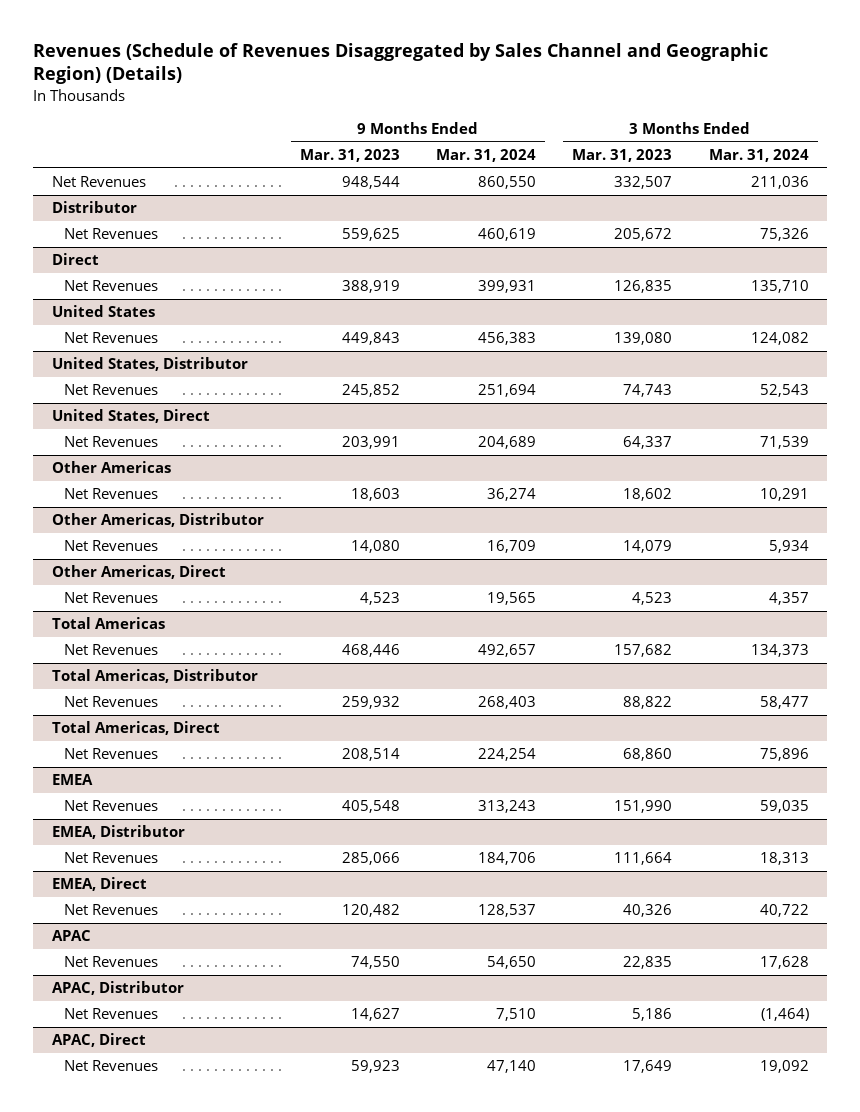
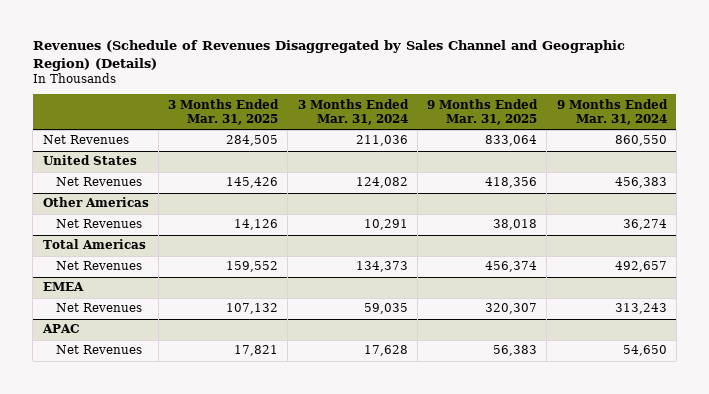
[299,149,400,163] Mar. 31, 2023 -> none
[572,149,673,163] Mar. 31, 2023 -> none
none -> [168,98,280,126] 3 Months Ended Mar. 31, 2025
none -> [427,98,539,126] 9 Months Ended Mar. 31, 2025
[51,201,137,214] Distributor -> none
[64,228,159,240] Net Revenues -> none
[51,253,99,266] Direct -> none
[64,280,159,292] Net Revenues -> none
[51,357,248,372] United States, Distributor -> none
[64,384,159,396] Net Revenues -> none
[51,409,210,424] United States, Direct -> none
[64,436,159,448] Net Revenues -> none
[51,513,264,528] Other Americas, Distributor -> none
[64,540,159,552] Net Revenues -> none
[51,565,226,580] Other Americas, Direct -> none
[64,592,159,604] Net Revenues -> none
[51,669,258,684] Total Americas, Distributor -> none
[64,696,159,708] Net Revenues -> none
[51,721,220,736] Total Americas, Direct -> none
[64,748,159,760] Net Revenues -> none
[51,825,185,840] EMEA, Distributor -> none
[64,852,159,864] Net Revenues -> none
[51,877,147,892] EMEA, Direct -> none
[64,904,159,916] Net Revenues -> none
[51,981,184,996] APAC, Distributor -> none
[64,1008,159,1020] Net Revenues -> none
[51,1033,146,1048] APAC, Direct -> none
[64,1060,159,1072] Net Revenues -> none

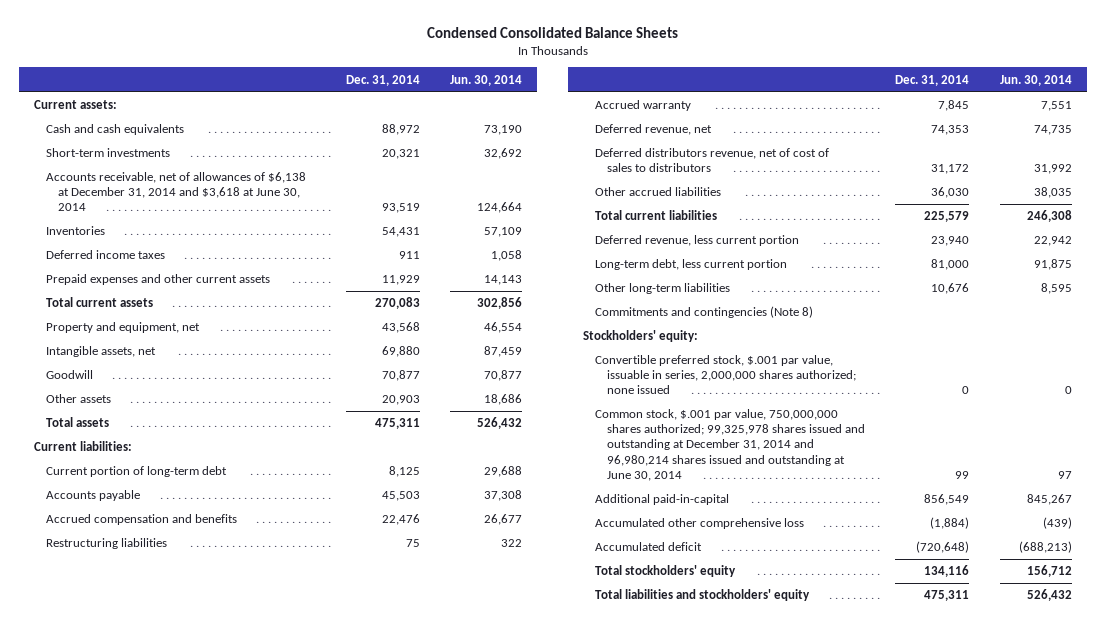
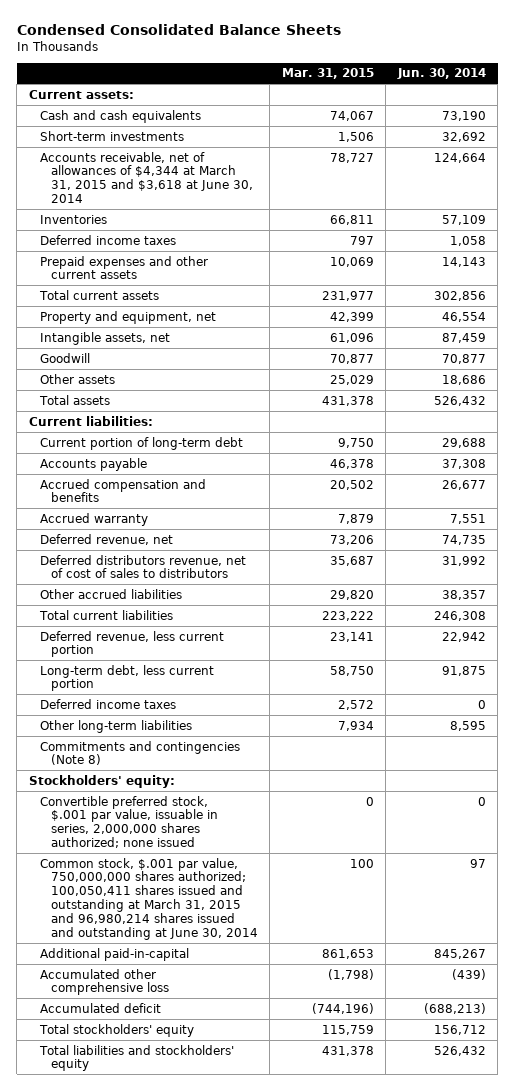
[346,74,421,86] Dec. 31, 2014 -> none
none -> [281,68,374,80] Mar. 31, 2015
[45,172,306,212] Accounts receivable, net of allowances of $6,138 at December 31, 2014 and $3,618 at June 30, 2014 -> [39,151,253,204] Accounts receivable, net of allowances of $4,344 at March 31, 2015 and $3,618 at June 30, 2014
[45,538,167,550] Restructuring liabilities -> none
[1033,187,1072,199] 38,035 -> [441,589,486,600] 38,357
none -> [39,698,176,709] Deferred income taxes
[595,409,866,481] Common stock, $.001 par value, 750,000,000 shares authorized; 99,325,978 shares issued and outstanding at December 31, 2014 and 96,980,214 shares issued and outstanding at June 30, 2014 -> [39,857,258,940] Common stock, $.001 par value, 750,000,000 shares authorized; 100,050,411 shares issued and outstanding at March 31, 2015 and 96,980,214 shares issued and outstanding at June 30, 2014

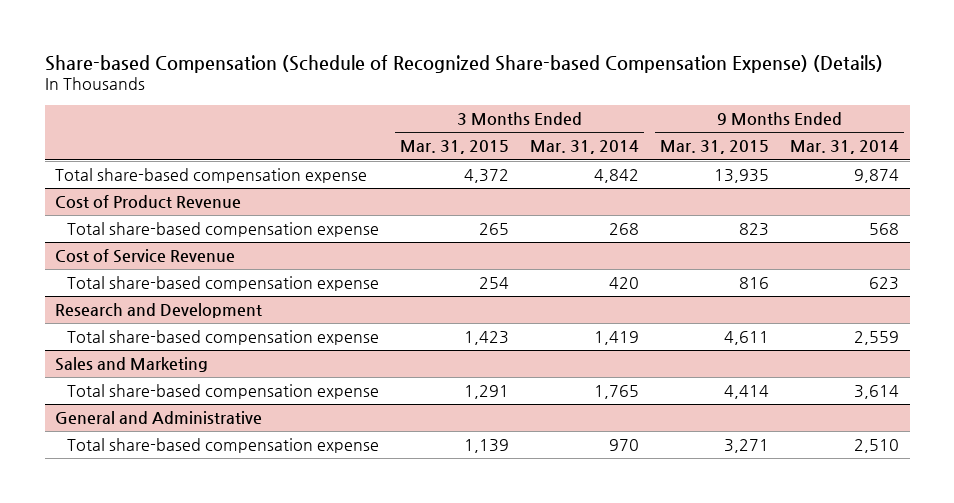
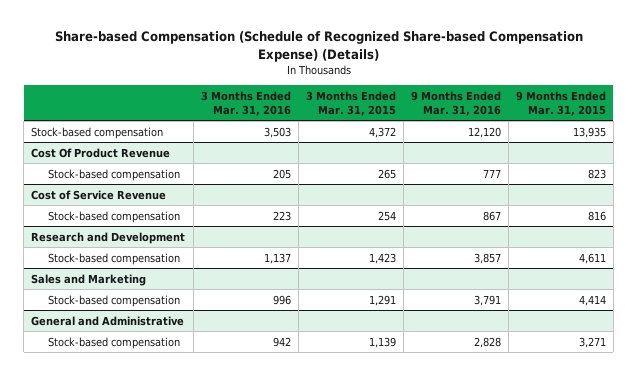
[530,140,640,155] Mar. 31, 2014 -> none
[790,140,900,155] Mar. 31, 2014 -> none
none -> [200,91,291,116] 3 Months Ended Mar. 31, 2016
none -> [410,91,501,116] 9 Months Ended Mar. 31, 2016
[55,168,368,184] Total share-based compensation expense -> [31,126,164,139] Stock-based compensation
[55,195,242,210] Cost of Product Revenue -> [31,147,171,158] Cost Of Product Revenue
[67,222,380,238] Total share-based compensation expense -> [48,168,181,181] Stock-based compensation
[67,276,380,292] Total share-based compensation expense -> [48,210,181,223] Stock-based compensation
[67,330,380,346] Total share-based compensation expense -> [48,252,181,265] Stock-based compensation
[67,384,380,400] Total share-based compensation expense -> [48,294,181,307] Stock-based compensation
[67,438,380,454] Total share-based compensation expense -> [48,336,181,349] Stock-based compensation

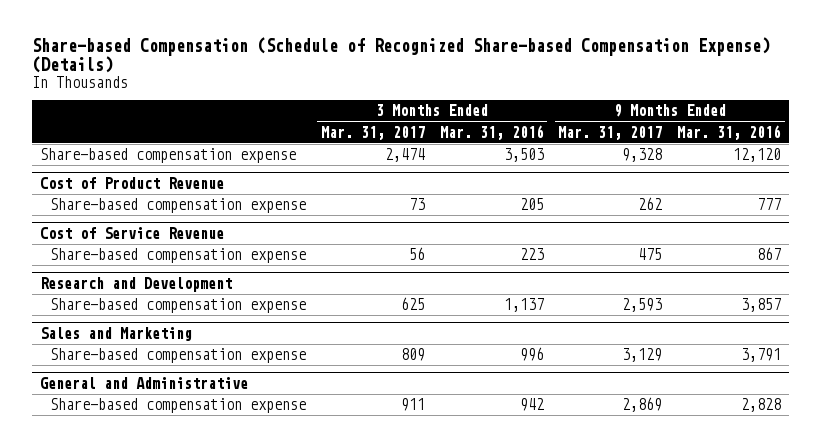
[305,91,396,116] 3 Months Ended Mar. 31, 2015 -> none
[515,91,606,116] 9 Months Ended Mar. 31, 2015 -> none
none -> [320,125,425,140] Mar. 31, 2017
none -> [558,125,663,140] Mar. 31, 2017
[31,126,164,139] Stock-based compensation -> [39,148,296,164] Share-based compensation expense
[31,147,171,158] Cost Of Product Revenue -> [39,176,224,189] Cost of Product Revenue
[48,168,181,181] Stock-based compensation -> [49,198,306,214] Share-based compensation expense
[48,210,181,223] Stock-based compensation -> [49,248,306,264] Share-based compensation expense
[48,252,181,265] Stock-based compensation -> [49,298,306,314] Share-based compensation expense
[48,294,181,307] Stock-based compensation -> [49,348,306,364] Share-based compensation expense
[48,336,181,349] Stock-based compensation -> [49,398,306,414] Share-based compensation expense

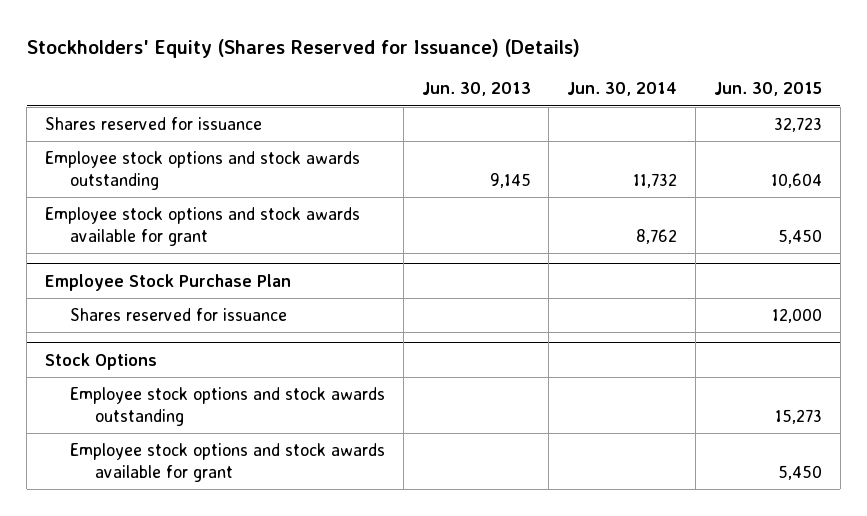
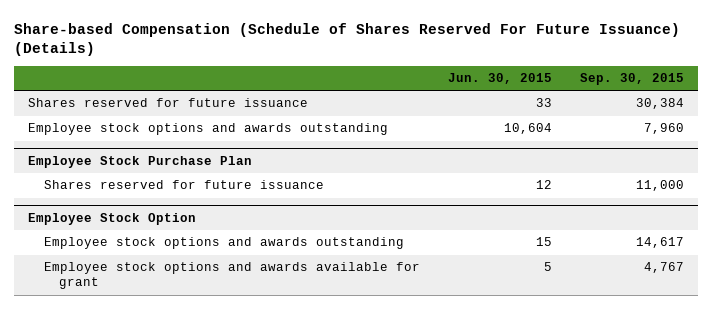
[26,38,580,58] Stockholders' Equity (Shares Reserved for Issuance) (Details) -> [14,22,681,57] Share-based Compensation (Schedule of Shares Reserved For Future Issuance) (Details)
[421,82,531,97] Jun. 30, 2013 -> none
[567,82,678,97] Jun. 30, 2014 -> none
none -> [580,73,685,86] Sep. 30, 2015
[44,207,360,246] Employee stock options and stock awards available for grant -> none
[44,117,262,131] Shares reserved for issuance -> [28,98,309,108] Shares reserved for future issuance
[773,117,822,133] 32,723 -> [536,98,553,108] 33
[44,151,360,190] Employee stock options and stock awards outstanding -> [28,123,389,136] Employee stock options and awards outstanding
[69,308,287,322] Shares reserved for issuance -> [43,180,324,190] Shares reserved for future issuance
[771,308,822,324] 12,000 -> [536,180,553,190] 12
[44,353,157,371] Stock Options -> [28,212,197,225] Employee Stock Option
[69,387,385,426] Employee stock options and stock awards outstanding -> [43,237,404,250] Employee stock options and awards outstanding
[774,408,822,424] 15,273 -> [536,237,553,247] 15
[69,443,385,482] Employee stock options and stock awards available for grant -> [43,262,420,290] Employee stock options and awards available for grant
[777,464,822,480] 5,450 -> [544,262,553,272] 5

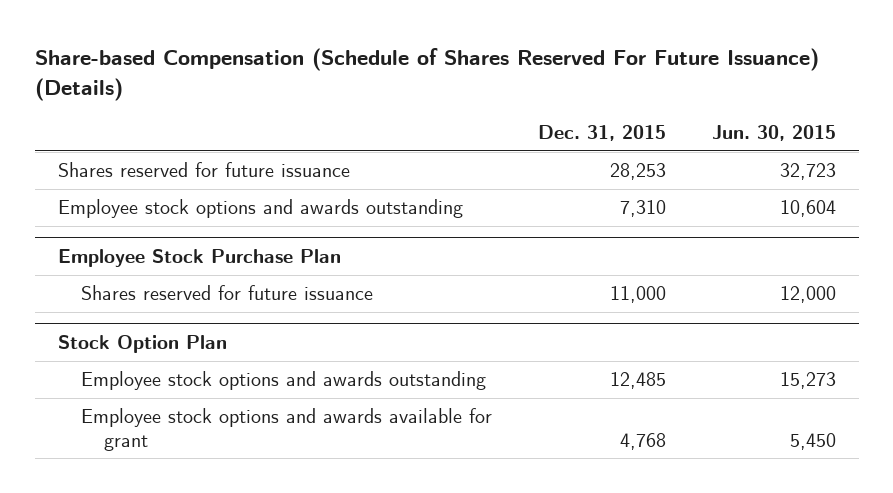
[580,73,685,86] Sep. 30, 2015 -> none
none -> [537,124,666,141] Dec. 31, 2015
[536,98,553,108] 33 -> [779,163,836,181] 32,723
[536,180,553,190] 12 -> [779,286,836,304] 12,000
[28,212,197,225] Employee Stock Option -> [57,334,227,353] Stock Option Plan
[536,237,553,247] 15 -> [779,372,836,390] 15,273
[544,262,553,272] 5 -> [789,432,836,450] 5,450

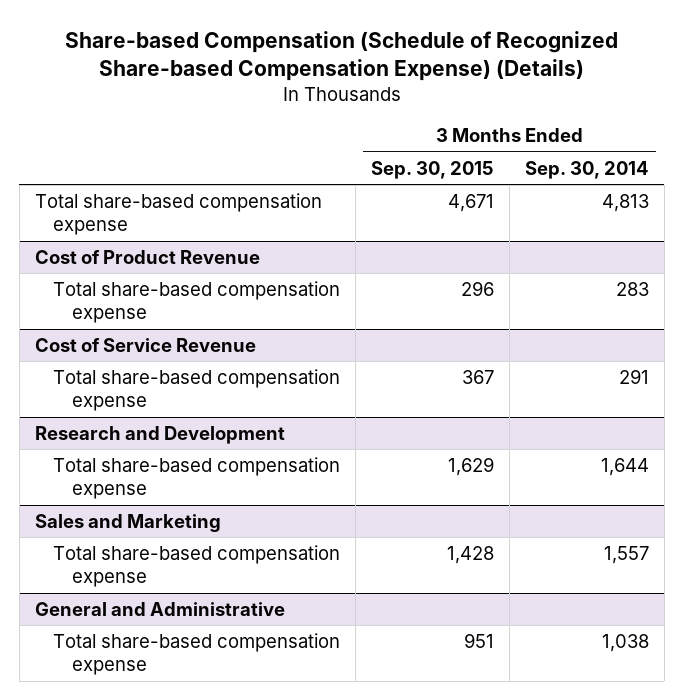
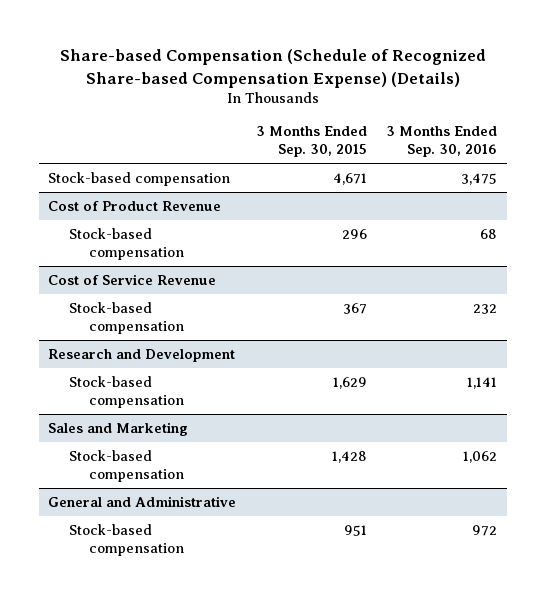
[524,160,649,179] Sep. 30, 2014 -> none
none -> [385,126,497,158] 3 Months Ended Sep. 30, 2016
[34,192,322,236] Total share-based compensation expense -> [48,171,231,186] Stock-based compensation
[53,280,341,324] Total share-based compensation expense -> [68,227,185,260] Stock-based compensation
[53,368,341,412] Total share-based compensation expense -> [68,301,185,334] Stock-based compensation
[53,456,341,500] Total share-based compensation expense -> [68,375,185,408] Stock-based compensation
[53,544,341,588] Total share-based compensation expense -> [68,449,185,482] Stock-based compensation
[53,632,341,676] Total share-based compensation expense -> [68,523,185,556] Stock-based compensation

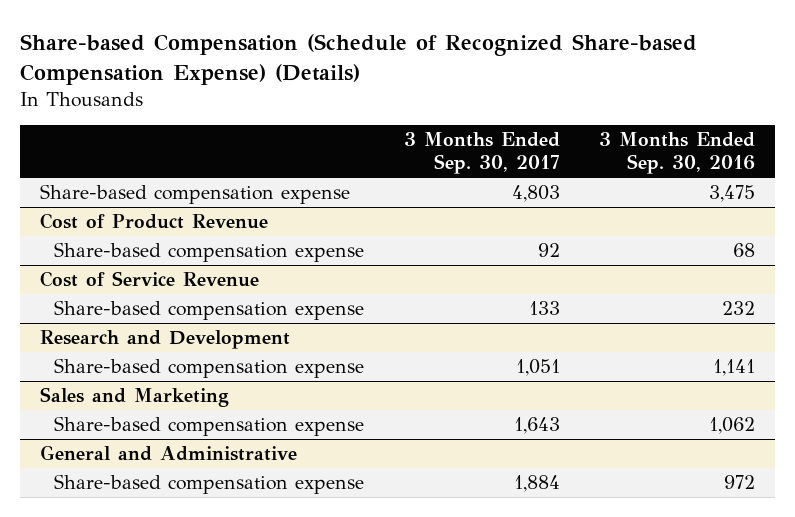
[255,126,367,158] 3 Months Ended Sep. 30, 2015 -> none
none -> [403,132,560,175] 3 Months Ended Sep. 30, 2017
[48,171,231,186] Stock-based compensation -> [39,184,350,205] Share-based compensation expense
[68,227,185,260] Stock-based compensation -> [53,242,364,263] Share-based compensation expense
[68,301,185,334] Stock-based compensation -> [53,300,364,321] Share-based compensation expense
[68,375,185,408] Stock-based compensation -> [53,358,364,379] Share-based compensation expense
[68,449,185,482] Stock-based compensation -> [53,416,364,437] Share-based compensation expense
[68,523,185,556] Stock-based compensation -> [53,474,364,495] Share-based compensation expense

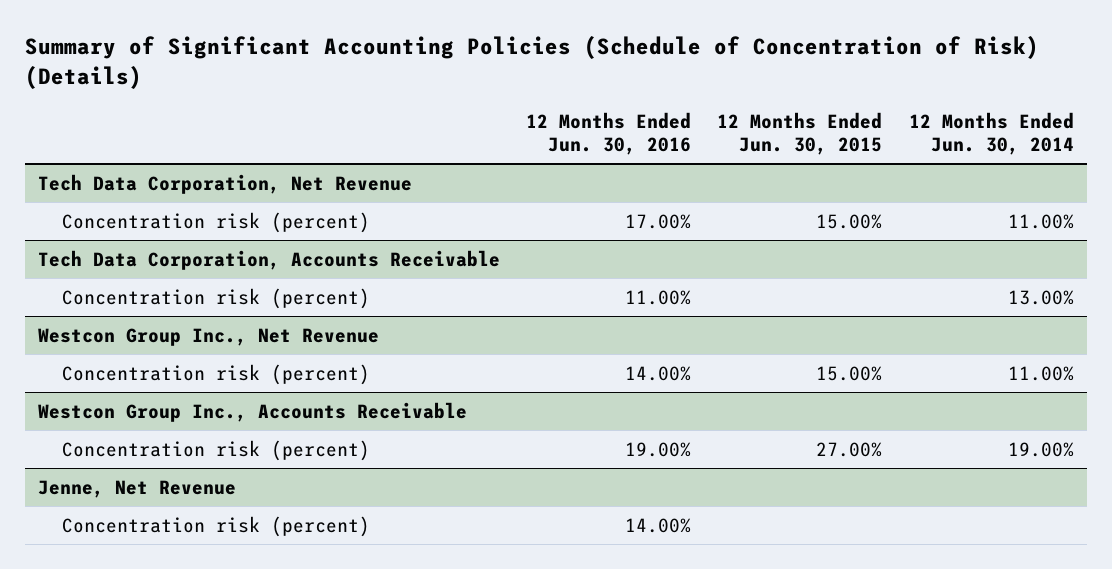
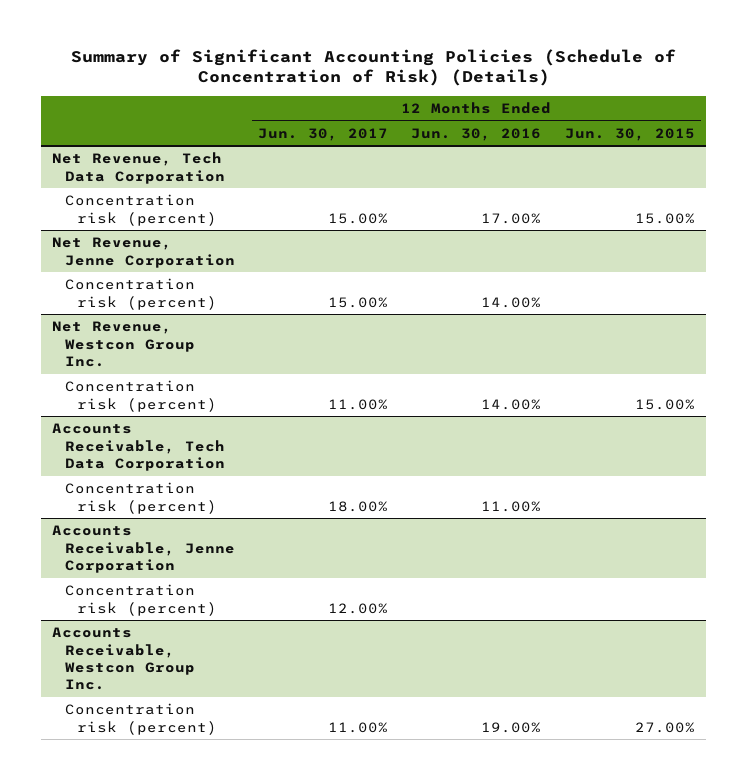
[908,112,1074,155] 12 Months Ended Jun. 30, 2014 -> none
none -> [258,127,389,141] Jun. 30, 2017
[37,173,412,194] Tech Data Corporation, Net Revenue -> [52,152,225,184] Net Revenue, Tech Data Corporation
[37,249,500,270] Tech Data Corporation, Accounts Receivable -> none
none -> [52,237,235,268] Net Revenue, Jenne Corporation
[625,289,692,305] 11.00% -> [481,296,542,308] 14.00%
[37,327,379,346] Westcon Group Inc., Net Revenue -> [52,321,195,367] Net Revenue, Westcon Group Inc.
none -> [52,423,225,471] Accounts Receivable, Tech Data Corporation
none -> [64,482,218,514] Concentration risk (percent)
none -> [52,525,235,573] Accounts Receivable, Jenne Corporation
none -> [64,584,218,616] Concentration risk (percent)
[37,401,467,422] Westcon Group Inc., Accounts Receivable -> [52,627,195,691] Accounts Receivable, Westcon Group Inc.
[37,479,236,498] Jenne, Net Revenue -> none
[62,515,371,537] Concentration risk (percent) -> none

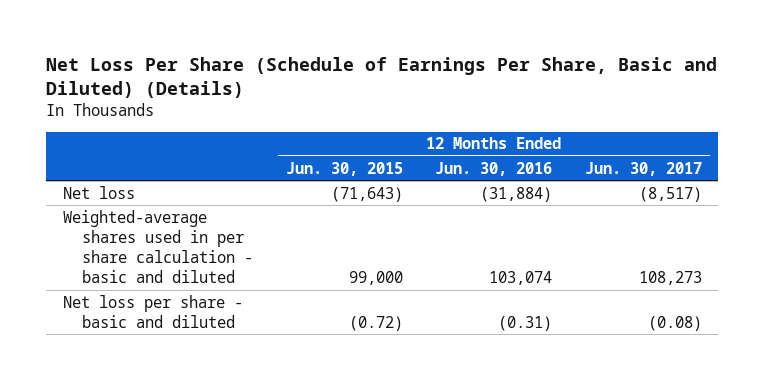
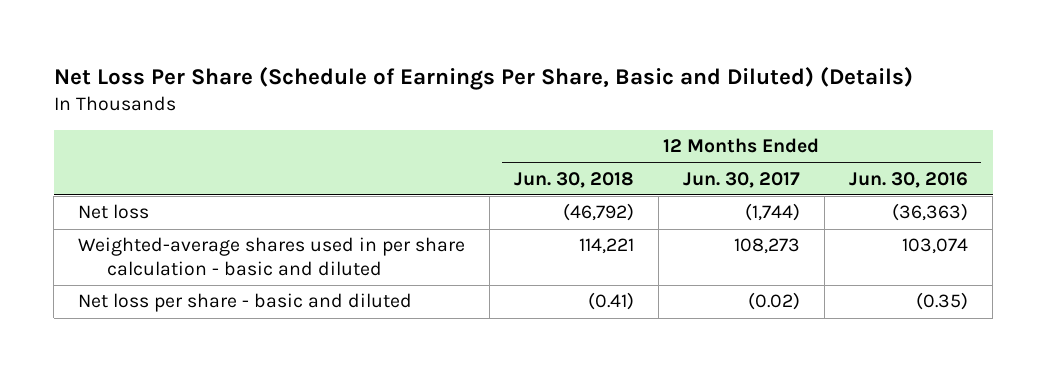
[285,161,403,176] Jun. 30, 2015 -> none
none -> [514,171,635,188] Jun. 30, 2018
[480,186,553,202] (31,884) -> [892,203,969,222] (36,363)
[638,186,702,202] (8,517) -> [745,203,801,222] (1,744)
[498,315,553,331] (0.31) -> [916,292,969,311] (0.35)
[647,315,702,331] (0.08) -> [748,292,801,311] (0.02)

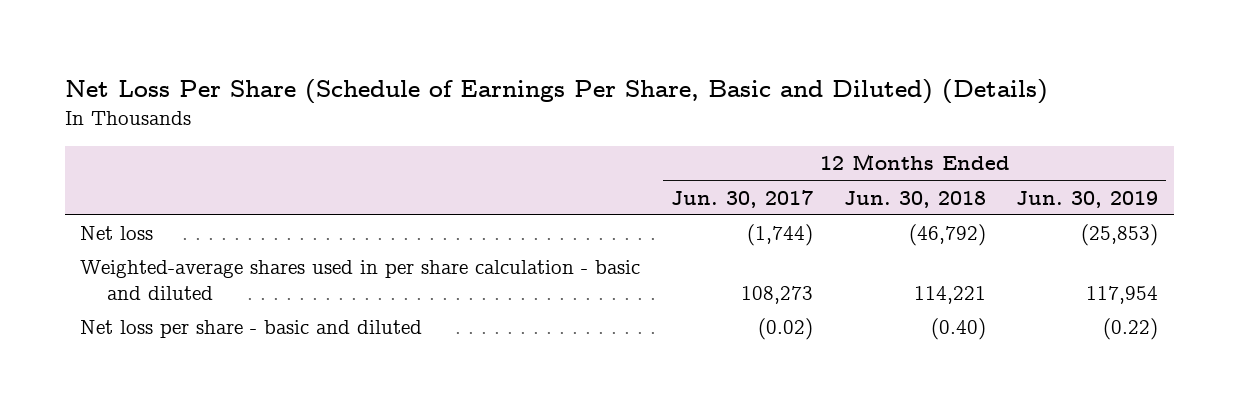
[849,171,969,188] Jun. 30, 2016 -> none
none -> [1016,190,1159,208] Jun. 30, 2019
[588,292,635,311] (0.41) -> [930,318,986,341] (0.40)

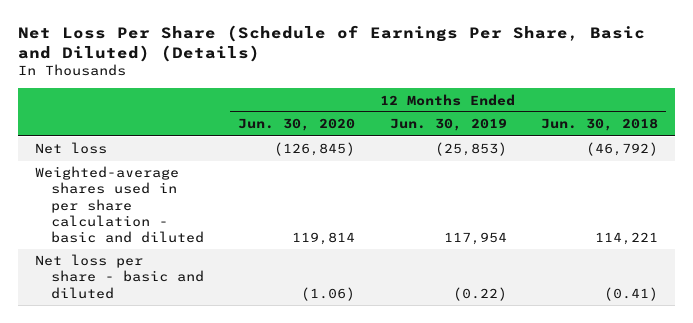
[670,189,813,208] Jun. 30, 2017 -> none
none -> [238,118,356,132] Jun. 30, 2020
[930,318,986,341] (0.40) -> [603,286,658,301] (0.41)

